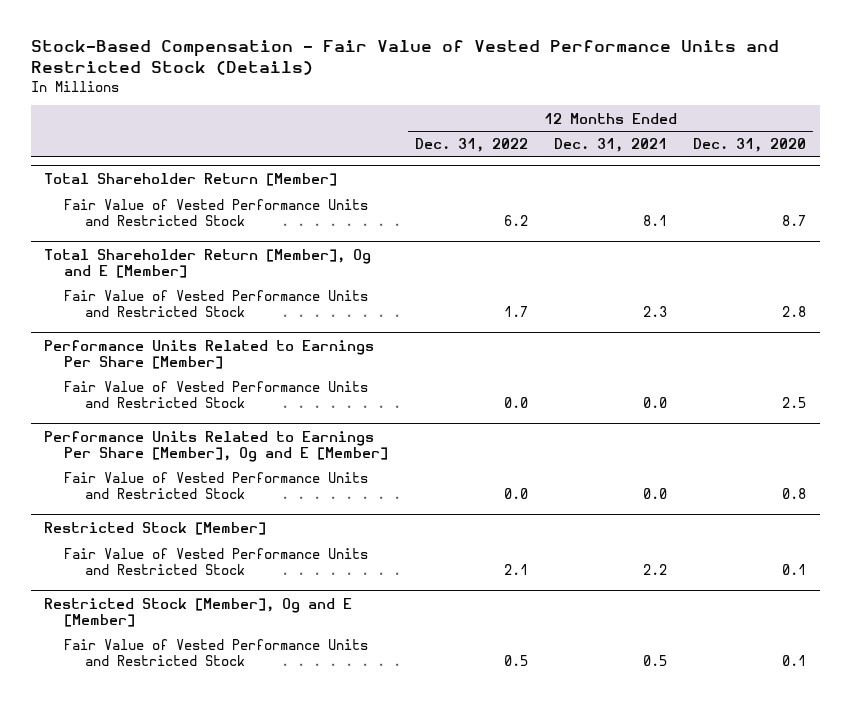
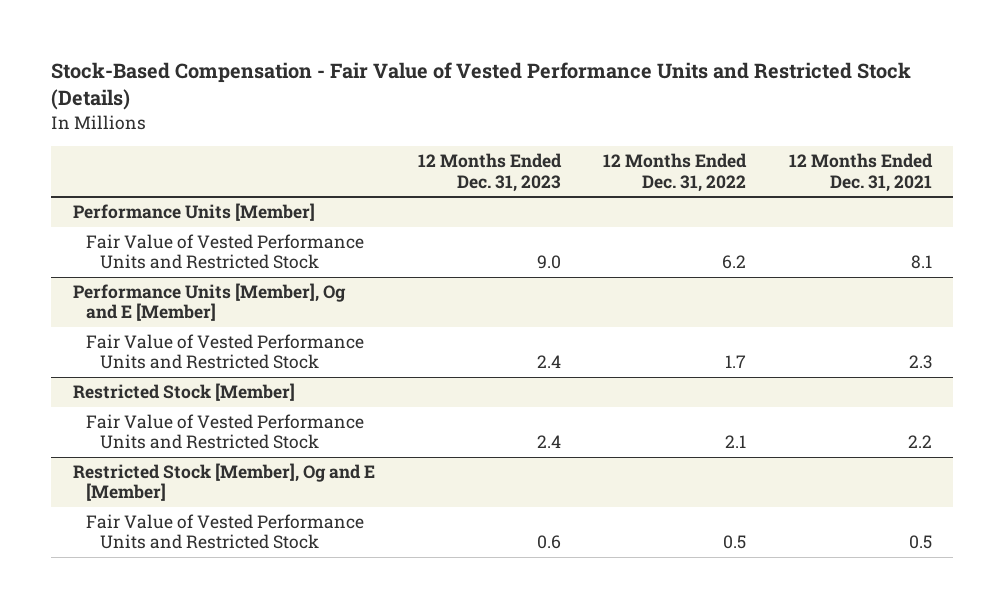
[693,138,807,153] Dec. 31, 2020 -> none
none -> [417,153,562,192] 12 Months Ended Dec. 31, 2023
[43,172,337,186] Total Shareholder Return [Member] -> none
none -> [72,203,315,222] Performance Units [Member]
[43,248,371,278] Total Shareholder Return [Member], Og and E [Member] -> none
none -> [72,283,346,322] Performance Units [Member], Og and E [Member]
[43,339,374,369] Performance Units Related to Earnings Per Share [Member] -> none
[64,381,369,408] Fair Value of Vested Performance Units and Restricted Stock -> none
[43,430,389,462] Performance Units Related to Earnings Per Share [Member], Og and E [Member] -> none
[64,472,369,499] Fair Value of Vested Performance Units and Restricted Stock -> none

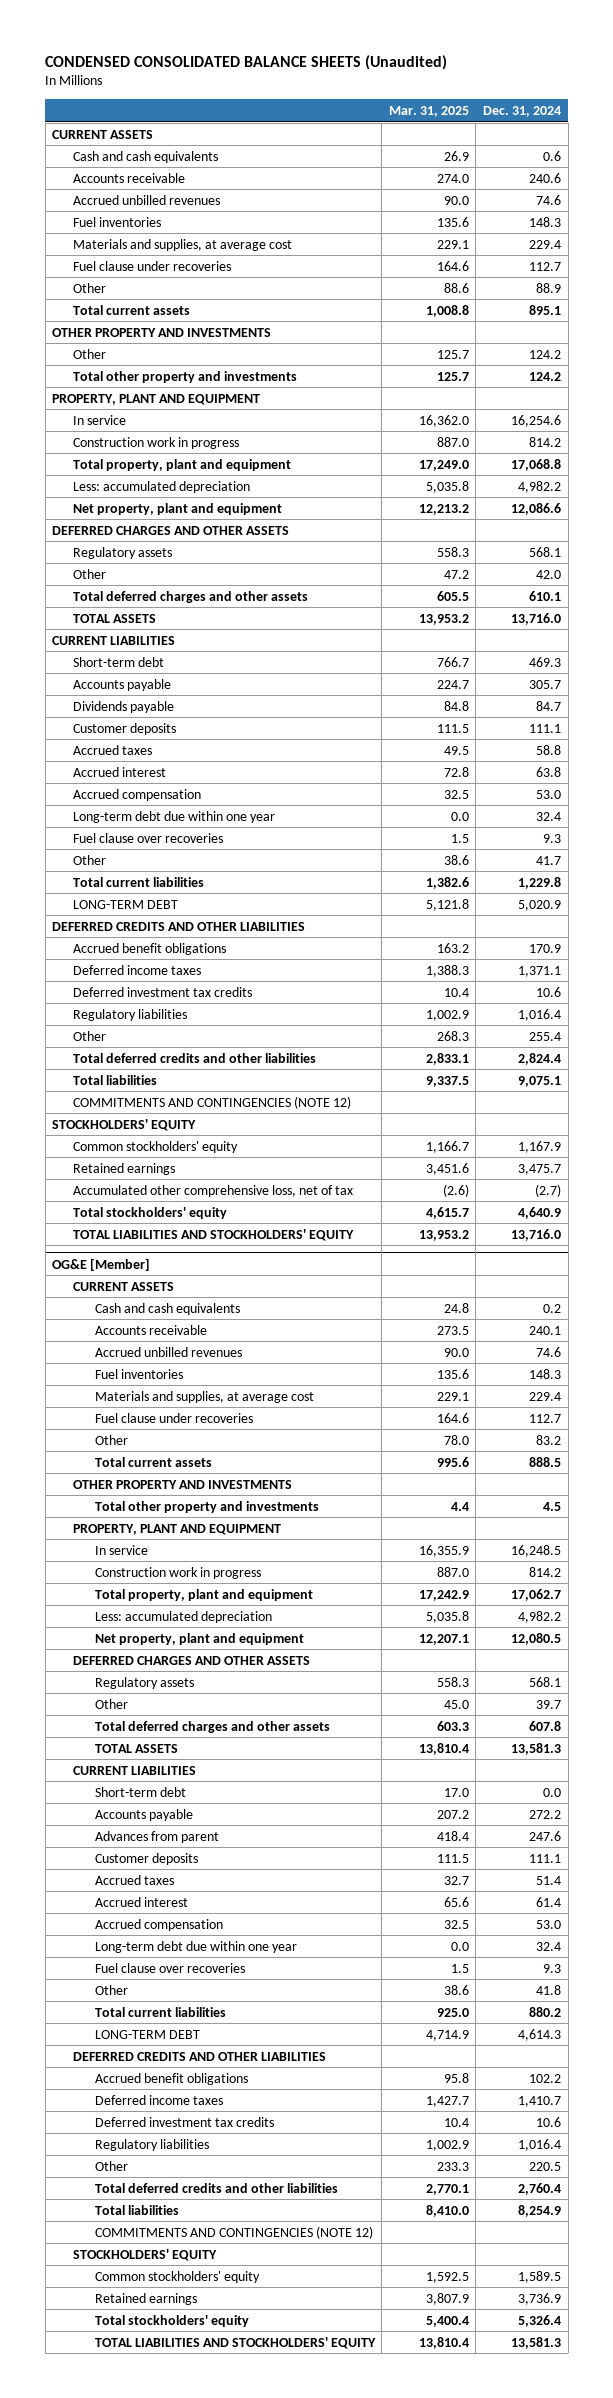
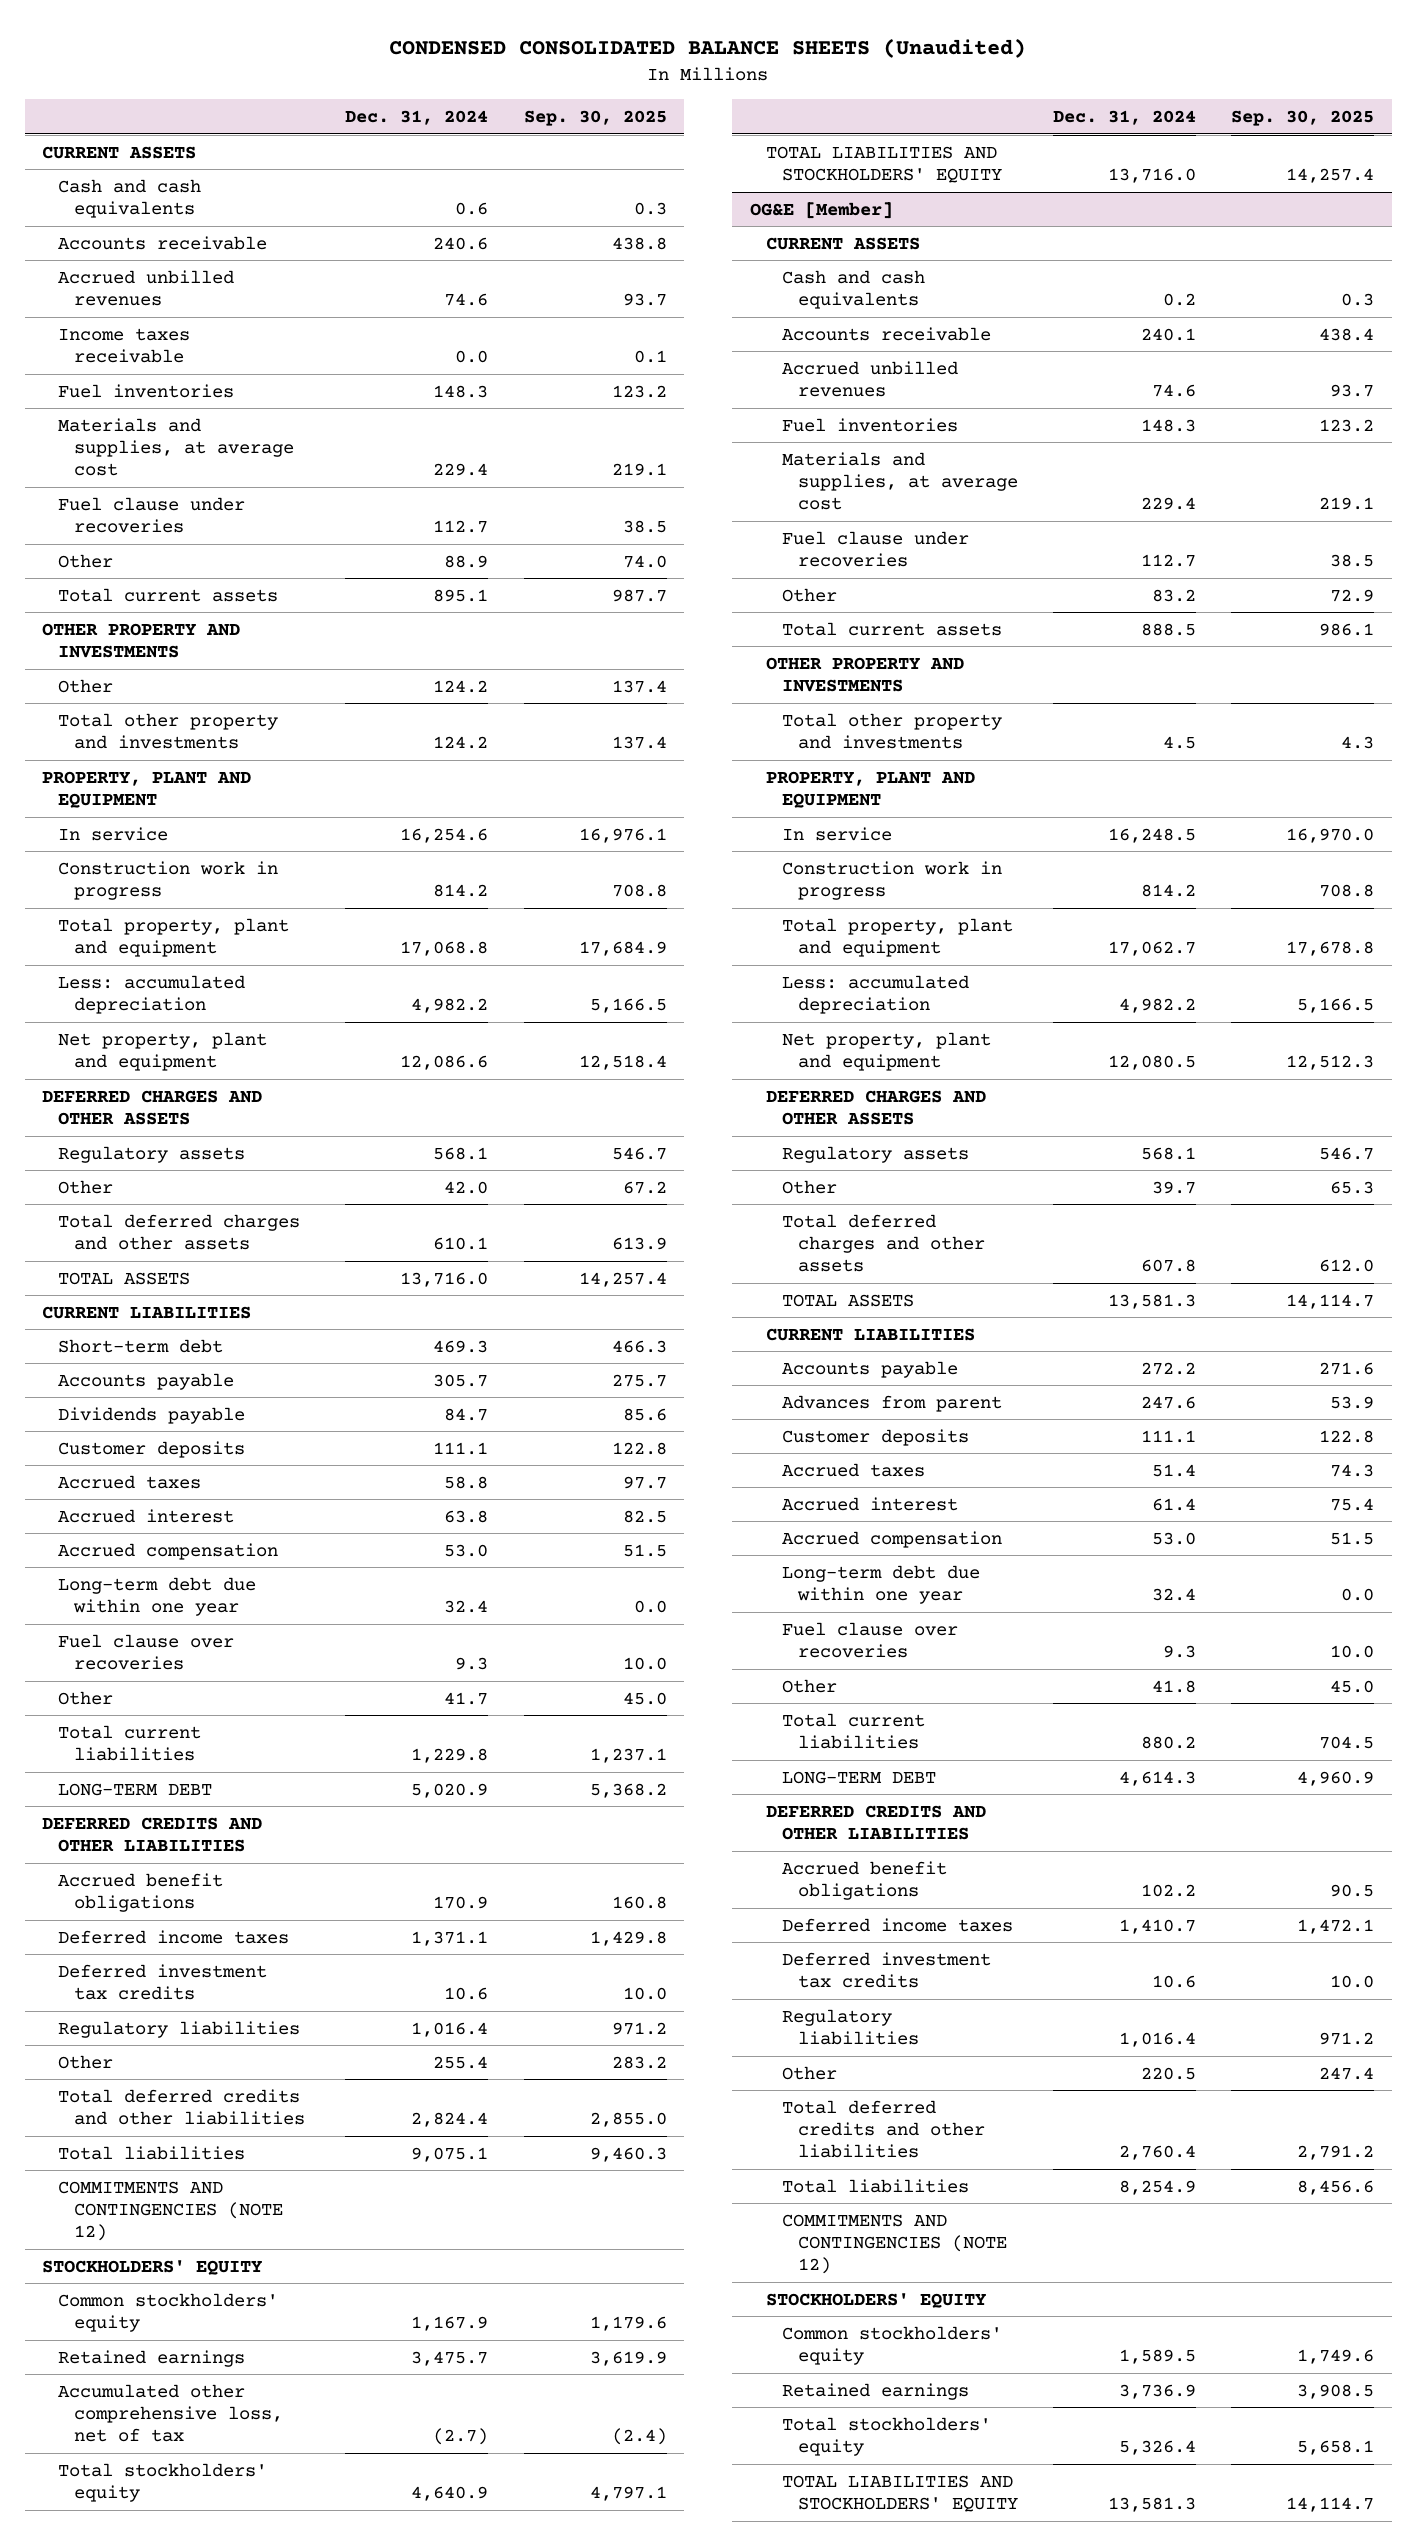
[388,105,469,117] Mar. 31, 2025 -> none
none -> [523,110,667,127] Sep. 30, 2025
none -> [58,327,191,364] Income taxes receivable
[94,1786,186,1797] Short-term debt -> none

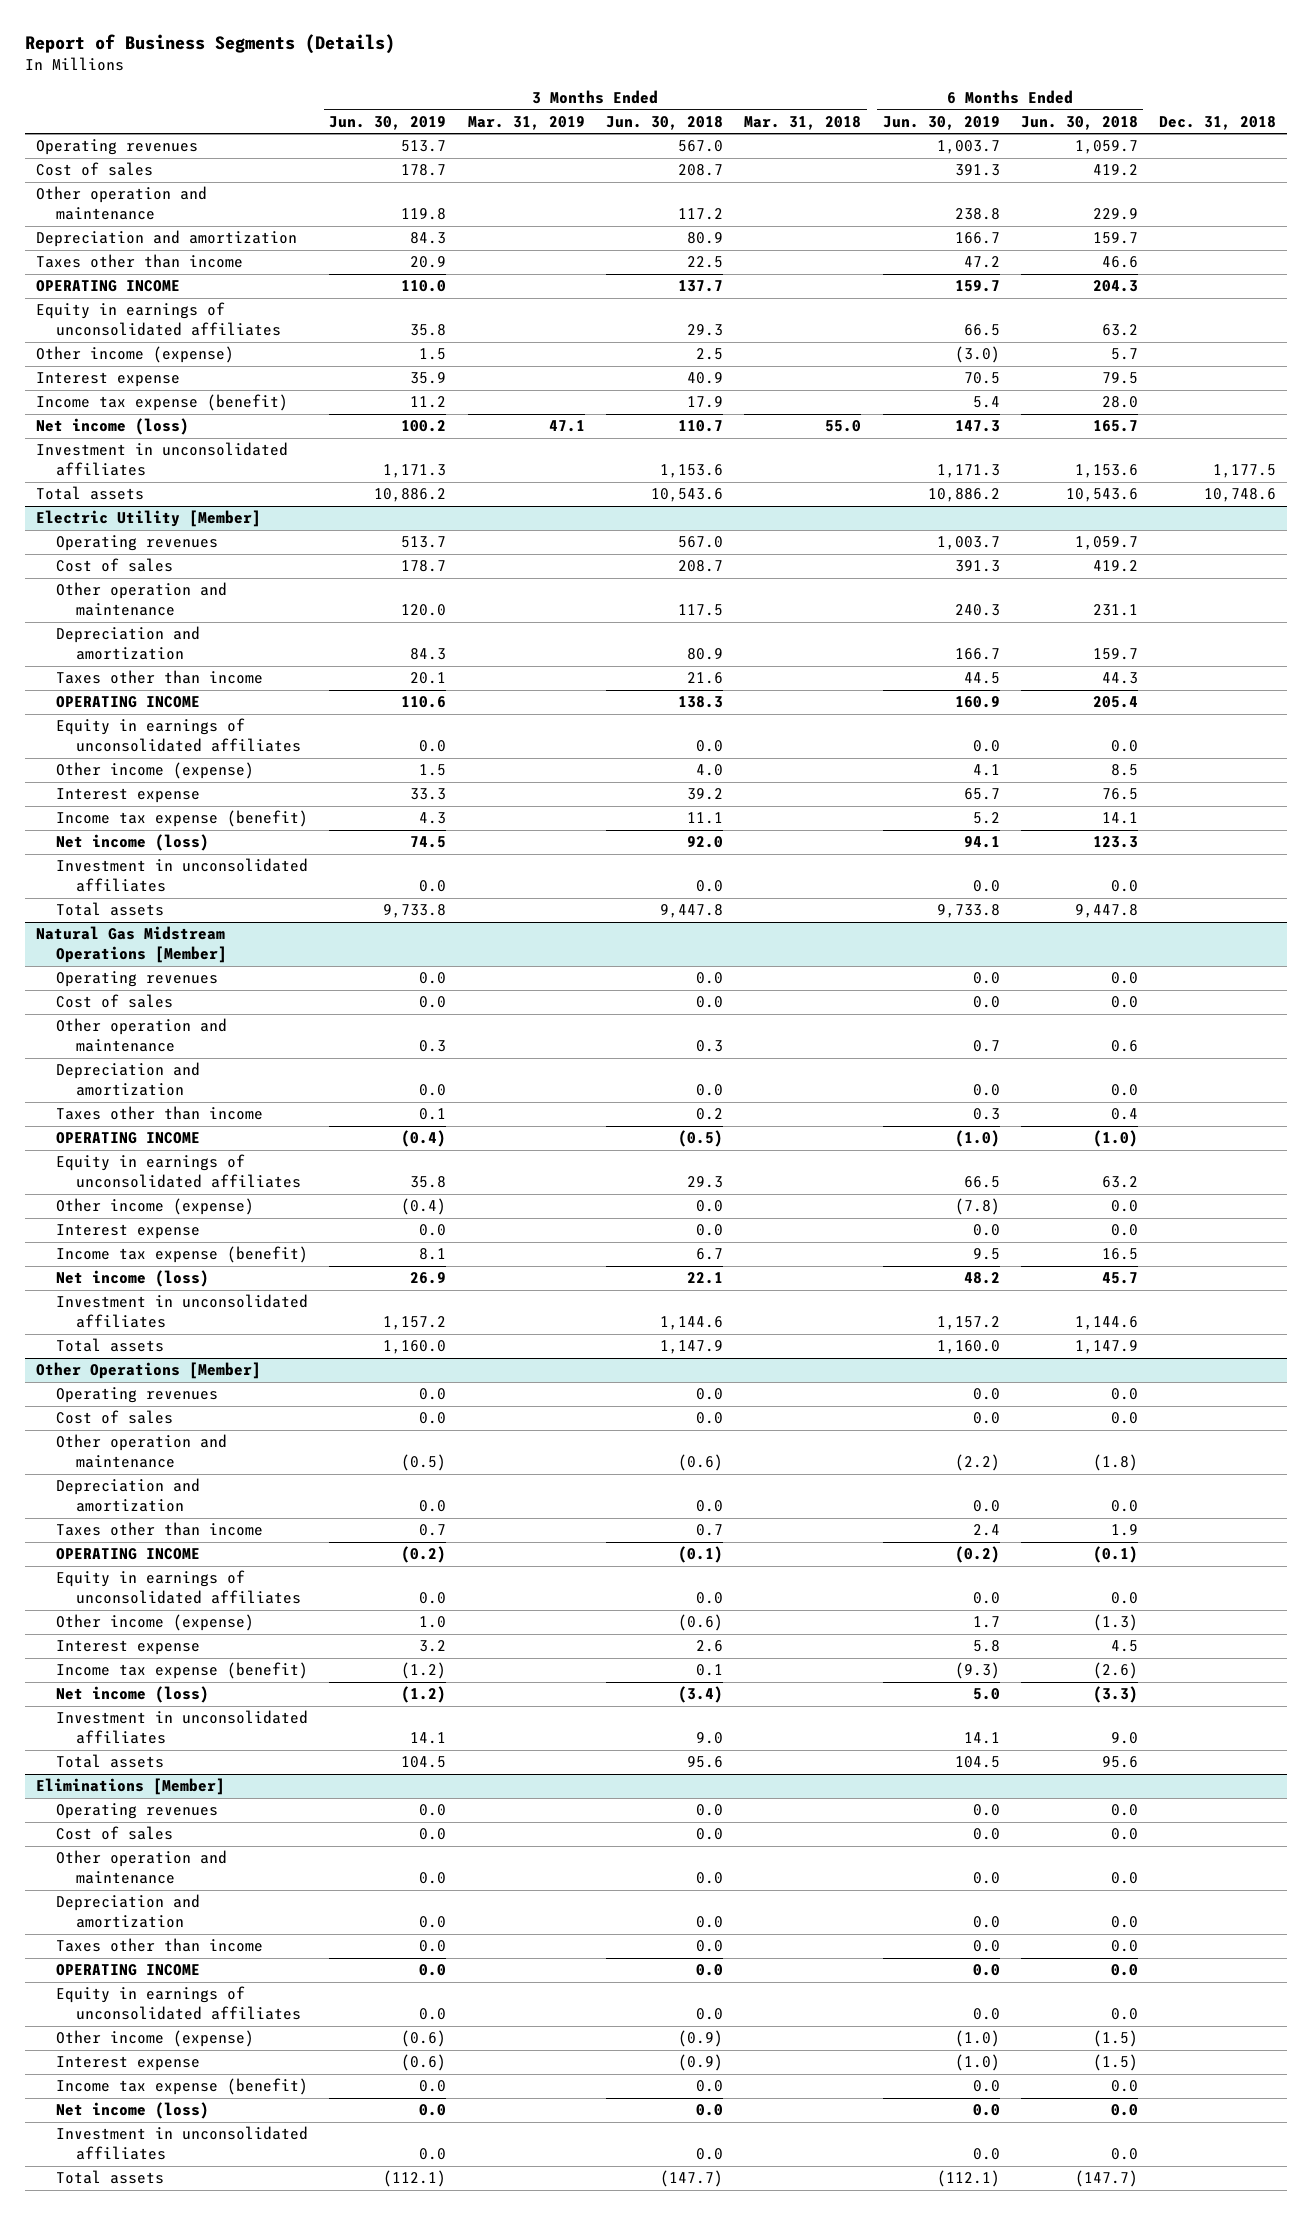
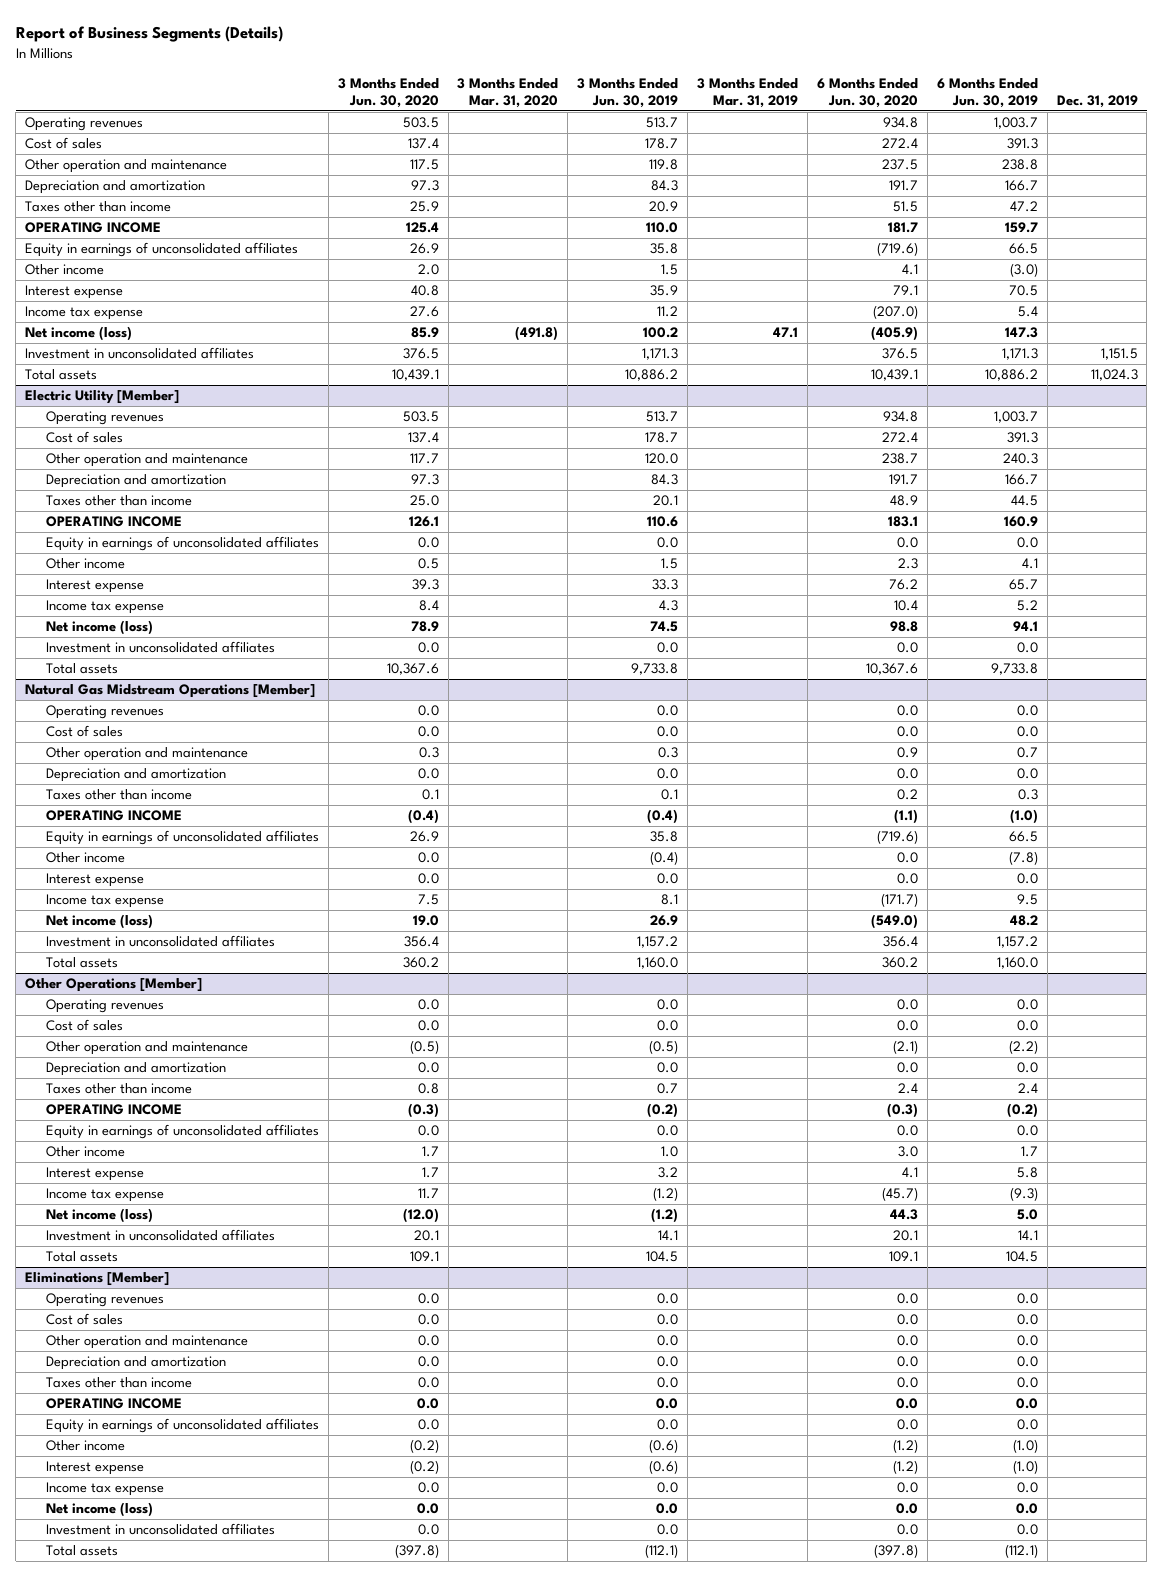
[606,115,724,130] Jun. 30, 2018 -> none
[744,115,862,130] Mar. 31, 2018 -> none
[1021,115,1139,130] Jun. 30, 2018 -> none
[1159,115,1277,130] Dec. 31, 2018 -> none
none -> [337,77,439,109] 3 Months Ended Jun. 30, 2020
none -> [457,77,559,109] 3 Months Ended Mar. 31, 2020
none -> [816,77,918,109] 6 Months Ended Jun. 30, 2020
none -> [1056,95,1138,109] Dec. 31, 2019
[35,346,234,364] Other income (expense) -> [25,264,105,276] Other income
[35,394,288,412] Income tax expense (benefit) -> [25,306,144,321] Income tax expense
[56,762,255,780] Other income (expense) -> [45,558,125,570] Other income
[56,810,309,828] Income tax expense (benefit) -> [45,600,164,615] Income tax expense
[56,1198,255,1216] Other income (expense) -> [45,852,125,864] Other income
[56,1246,309,1264] Income tax expense (benefit) -> [45,894,164,909] Income tax expense
[56,1614,255,1632] Other income (expense) -> [45,1146,125,1158] Other income
[56,1662,309,1680] Income tax expense (benefit) -> [45,1188,164,1203] Income tax expense
[56,2030,255,2048] Other income (expense) -> [45,1440,125,1452] Other income
[56,2078,309,2096] Income tax expense (benefit) -> [45,1482,164,1497] Income tax expense

